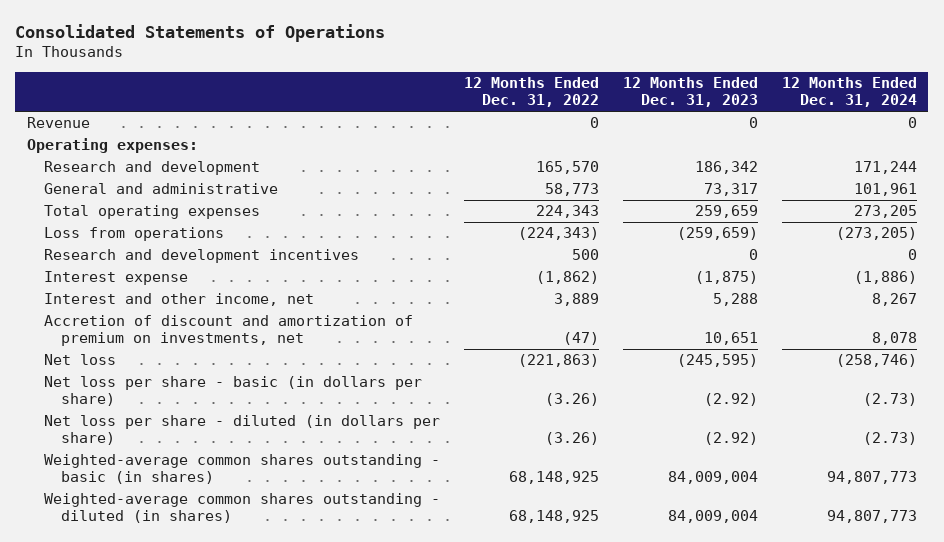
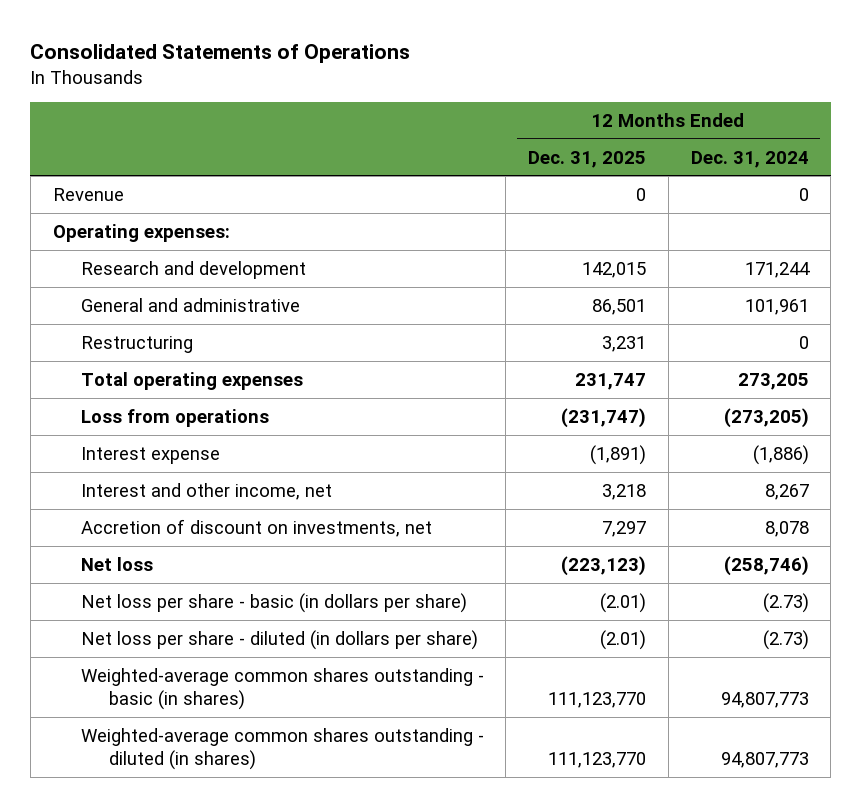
[464,77,600,108] 12 Months Ended Dec. 31, 2022 -> none
[622,77,758,108] 12 Months Ended Dec. 31, 2023 -> none
none -> [528,150,647,168] Dec. 31, 2025
none -> [80,335,193,353] Restructuring
[44,249,360,264] Research and development incentives -> none
[44,315,414,347] Accretion of discount and amortization of premium on investments, net -> [80,518,432,537] Accretion of discount on investments, net

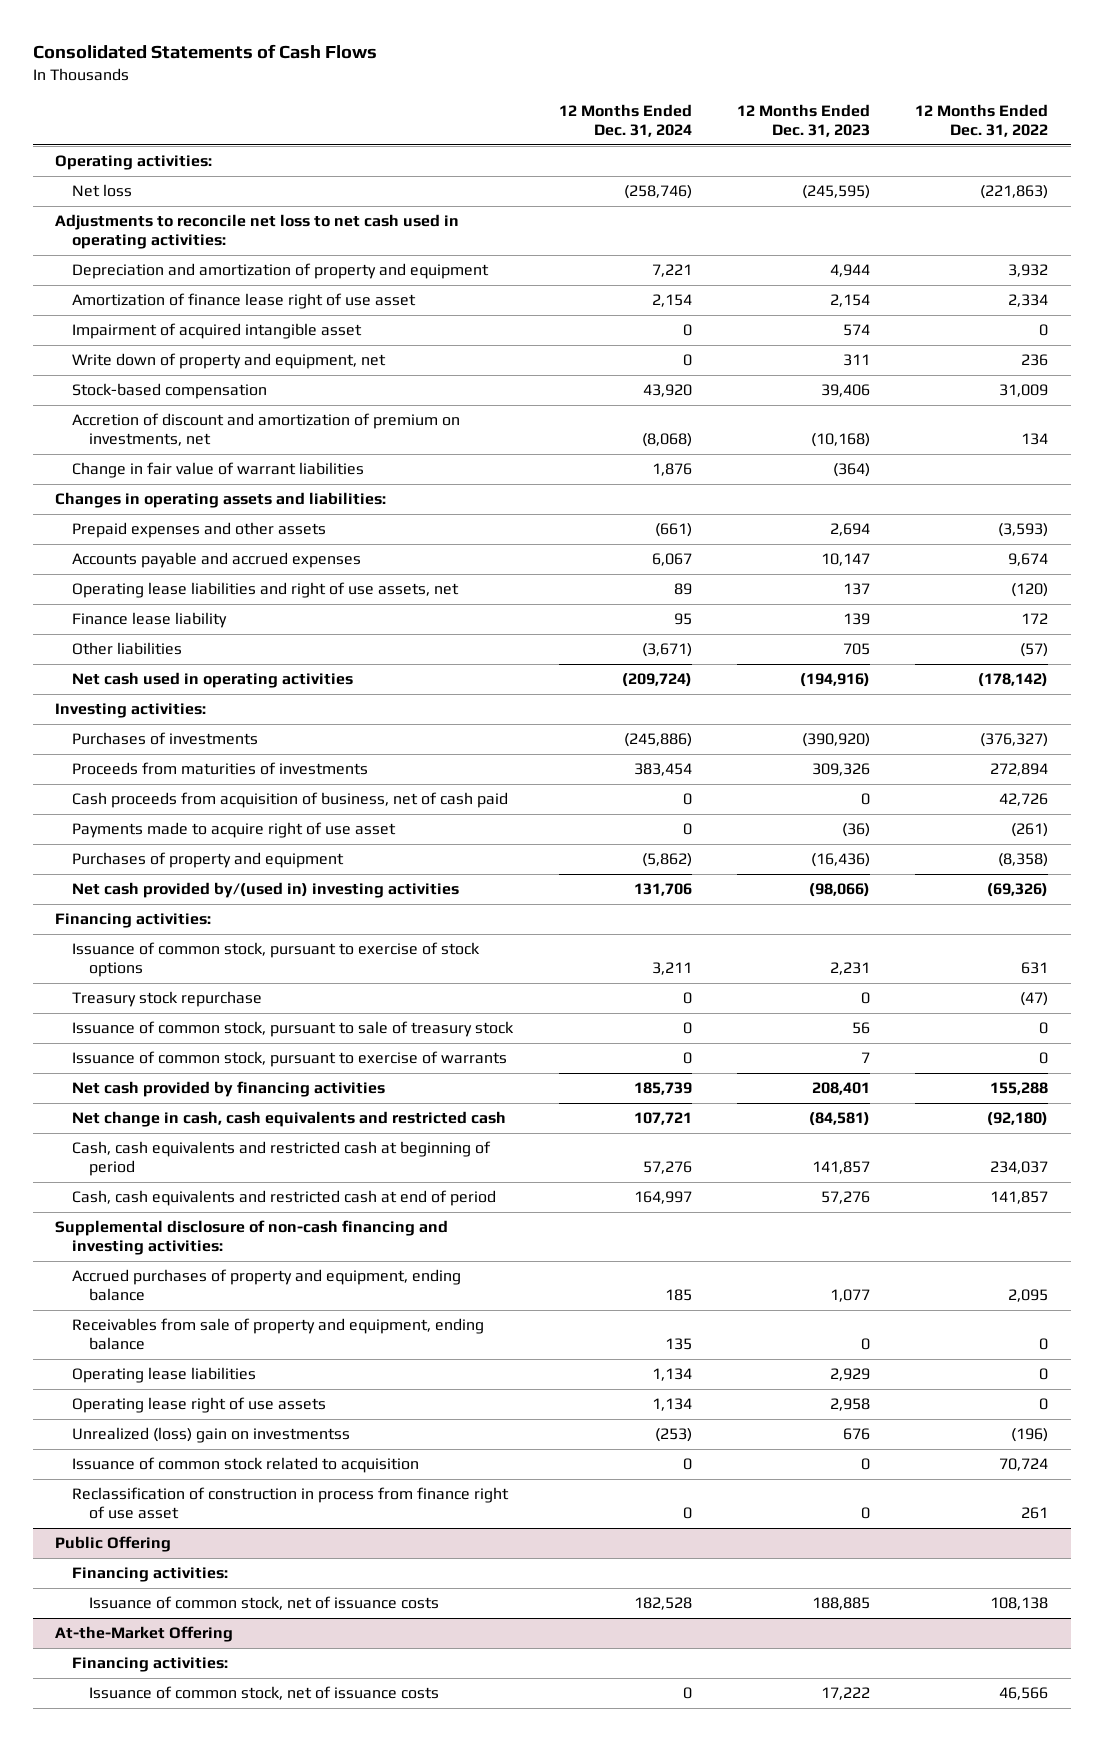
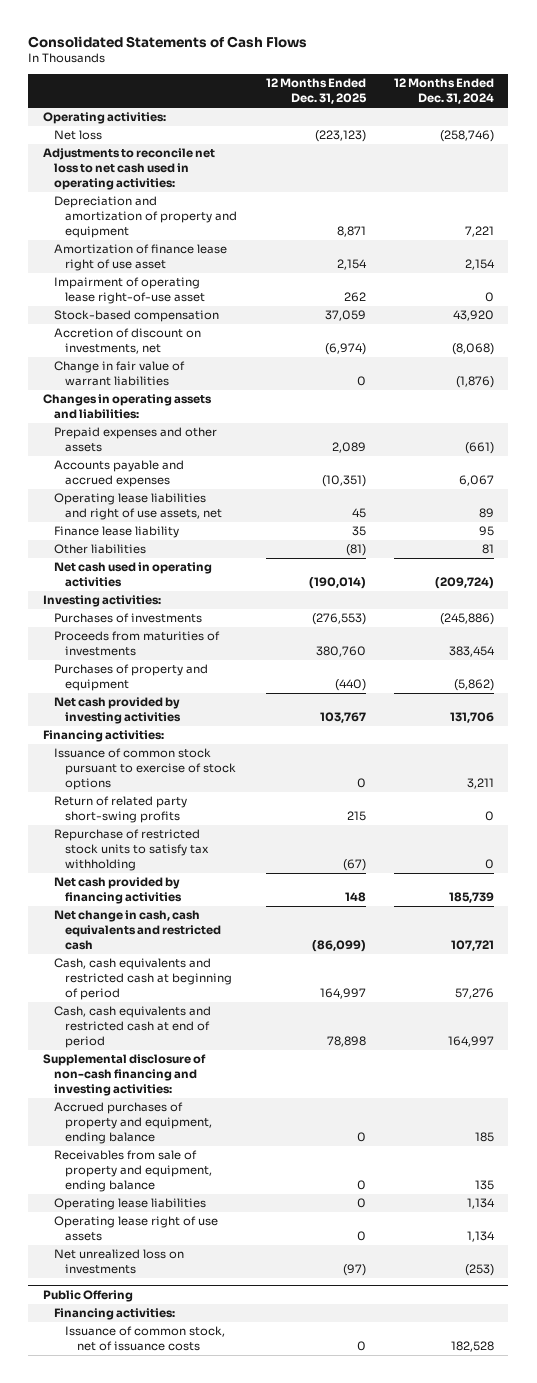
[736,104,870,138] 12 Months Ended Dec. 31, 2023 -> none
[915,104,1049,138] 12 Months Ended Dec. 31, 2022 -> none
none -> [265,78,367,105] 12 Months Ended Dec. 31, 2025
[72,323,363,340] Impairment of acquired intangible asset -> none
[72,353,387,370] Write down of property and equipment, net -> none
none -> [53,277,206,305] Impairment of operating lease right-of-use asset
[72,413,461,446] Accretion of discount and amortization of premium on investments, net -> [53,328,201,355] Accretion of discount on investments, net
[651,463,692,477] 1,876 -> [455,376,494,389] (1,876)
[641,643,692,658] (3,671) -> [481,544,494,555] 81
[72,792,509,809] Cash proceeds from acquisition of business, net of cash paid -> none
[72,822,397,839] Payments made to acquire right of use asset -> none
[72,882,460,899] Net cash provided by/(used in) investing activities -> [53,697,182,725] Net cash provided by investing activities
[72,991,263,1008] Treasury stock repurchase -> none
[72,1021,515,1038] Issuance of common stock, pursuant to sale of treasury stock -> none
[72,1051,508,1068] Issuance of common stock, pursuant to exercise of warrants -> none
[72,942,481,977] Issuance of common stock, pursuant to exercise of stock options -> [53,748,237,791] Issuance of common stock pursuant to exercise of stock options
none -> [53,796,187,824] Return of related party short-swing profits
none -> [53,829,210,872] Repurchase of restricted stock units to satisfy tax withholding
[72,1457,420,1474] Issuance of common stock related to acquisition -> none
[72,1487,510,1519] Reclassification of construction in process from finance right of use asset -> none
[72,1427,351,1444] Unrealized (loss) gain on investmentss -> [53,1249,184,1275] Net unrealized loss on investments
[55,1626,234,1643] At-the-Market Offering -> none
[72,1657,229,1673] Financing activities: -> none
[88,1686,439,1701] Issuance of common stock, net of issuance costs -> none

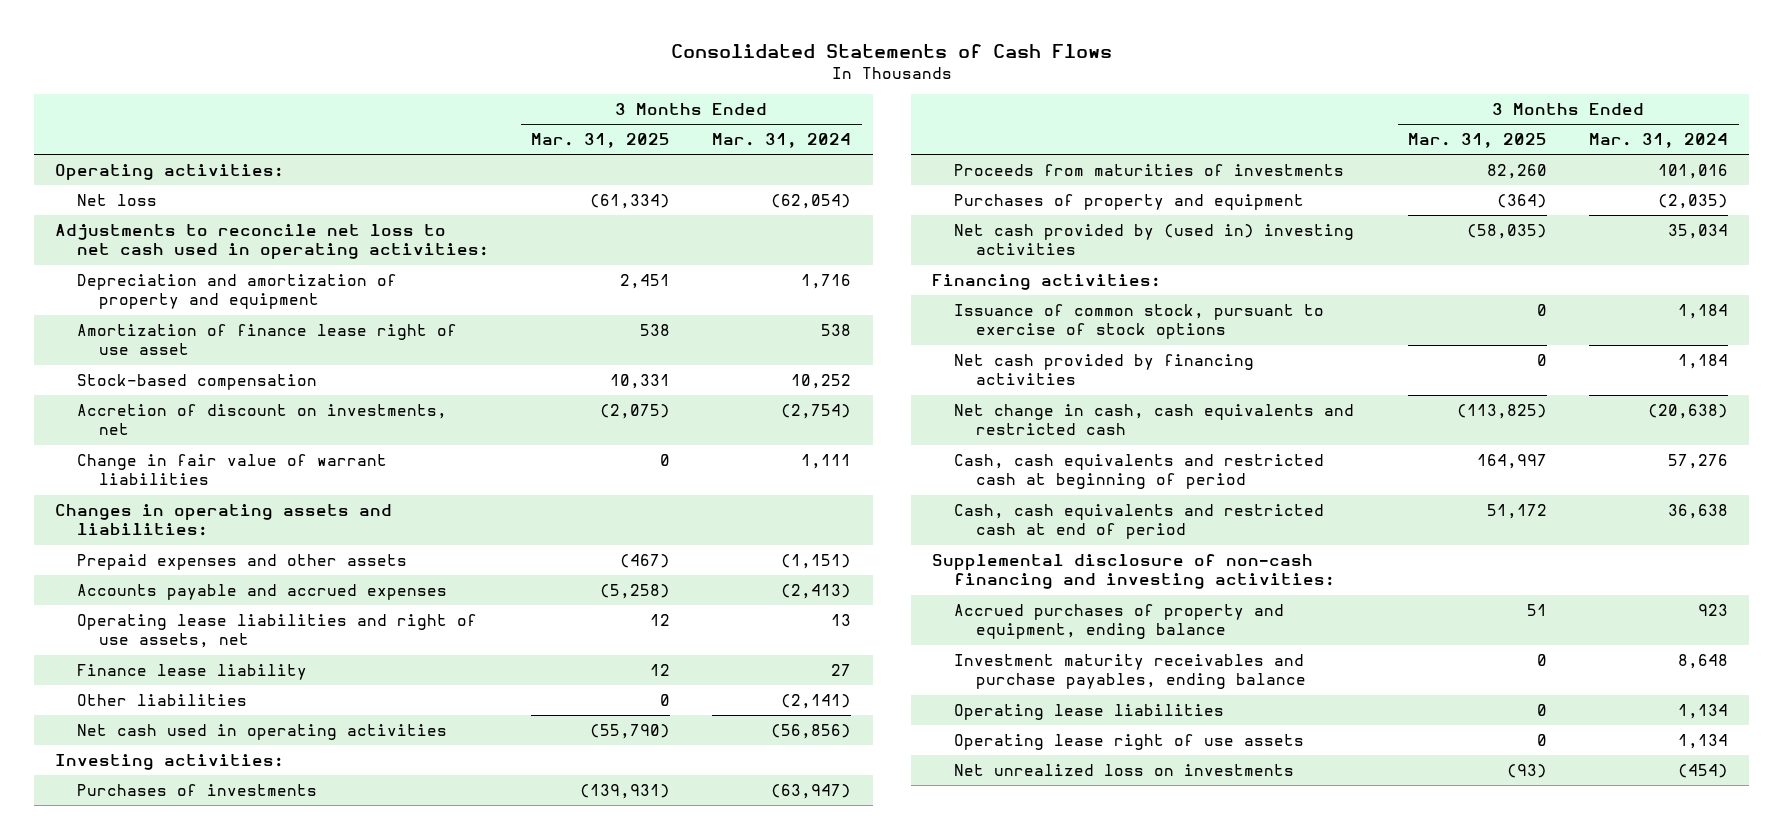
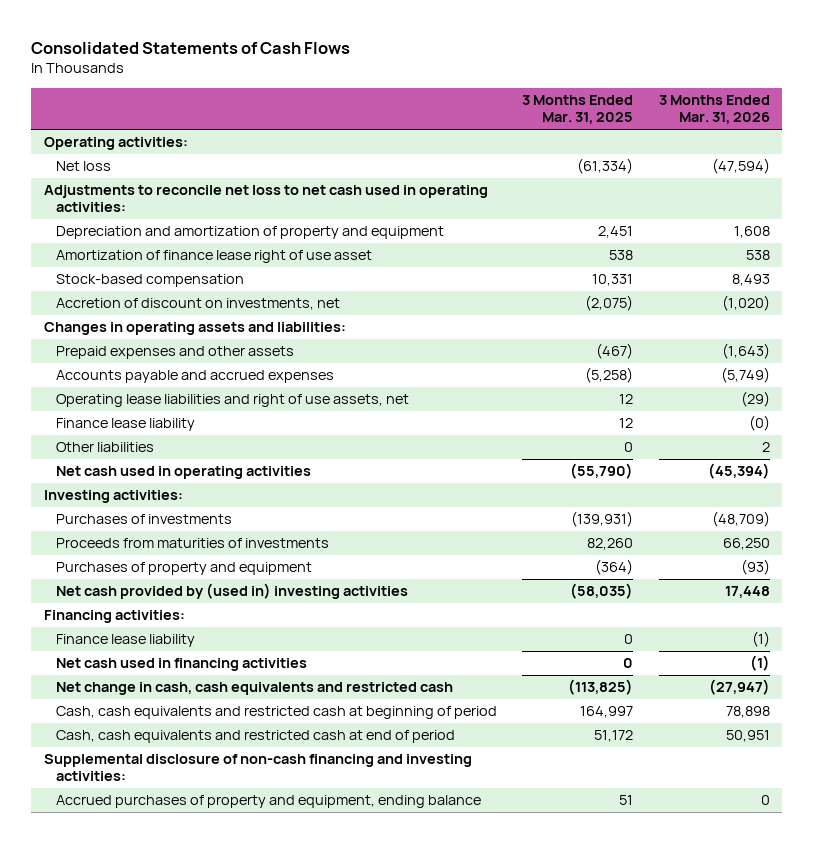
[712,133,852,149] Mar. 31, 2024 -> none
none -> [658,95,770,125] 3 Months Ended Mar. 31, 2026
[77,453,388,486] Change in fair value of warrant liabilities -> none
[954,303,1325,340] Issuance of common stock, pursuant to exercise of stock options -> none
none -> [55,634,195,648] Finance lease liability
[954,353,1255,386] Net cash provided by financing activities -> [55,658,307,672] Net cash used in financing activities
[954,653,1307,690] Investment maturity receivables and purchase payables, ending balance -> none
[954,703,1225,720] Operating lease liabilities -> none
[954,733,1305,750] Operating lease right of use assets -> none
[954,763,1295,776] Net unrealized loss on investments -> none

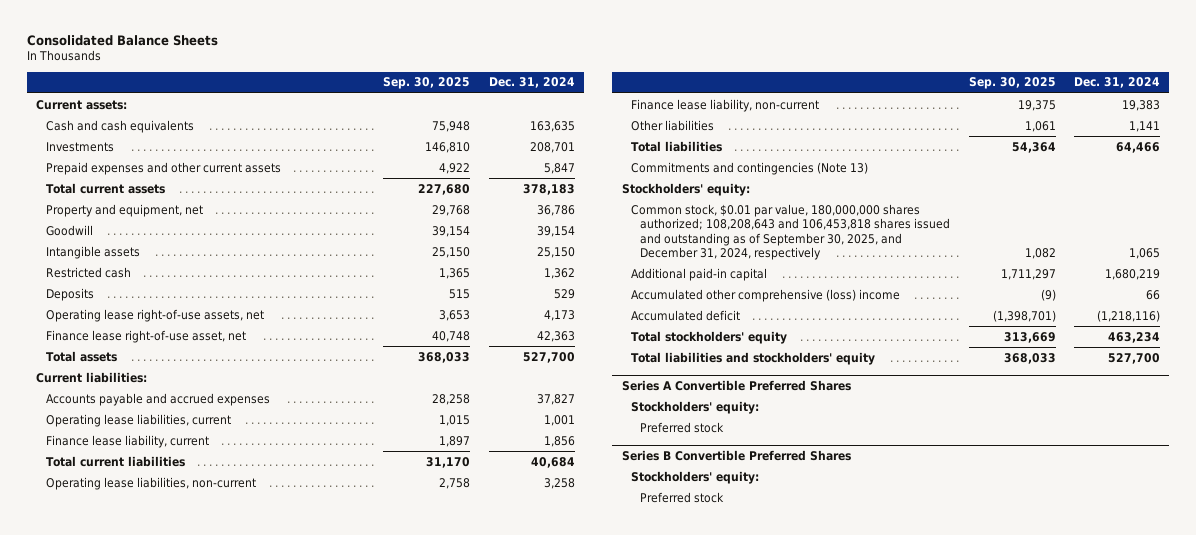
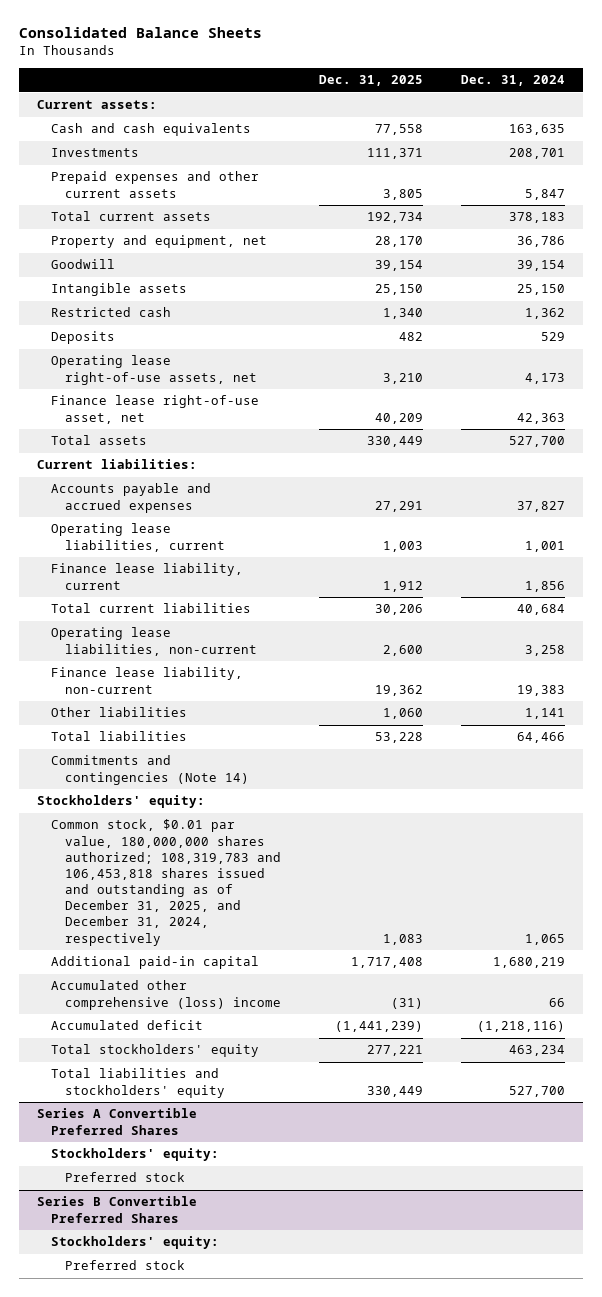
[383,77,471,90] Sep. 30, 2025 -> none
none -> [318,75,423,87] Dec. 31, 2025
[630,161,868,175] Commitments and contingencies (Note 13) -> [51,755,250,785] Commitments and contingencies (Note 14)
[630,203,951,261] Common stock, $0.01 par value, 180,000,000 shares authorized; 108,208,643 and 106,453,818 shares issued and outstanding as of September 30, 2025, and December 31, 2024, respectively -> [51,819,282,946] Common stock, $0.01 par value, 180,000,000 shares authorized; 108,319,783 and 106,453,818 shares issued and outstanding as of December 31, 2025, and December 31, 2024, respectively

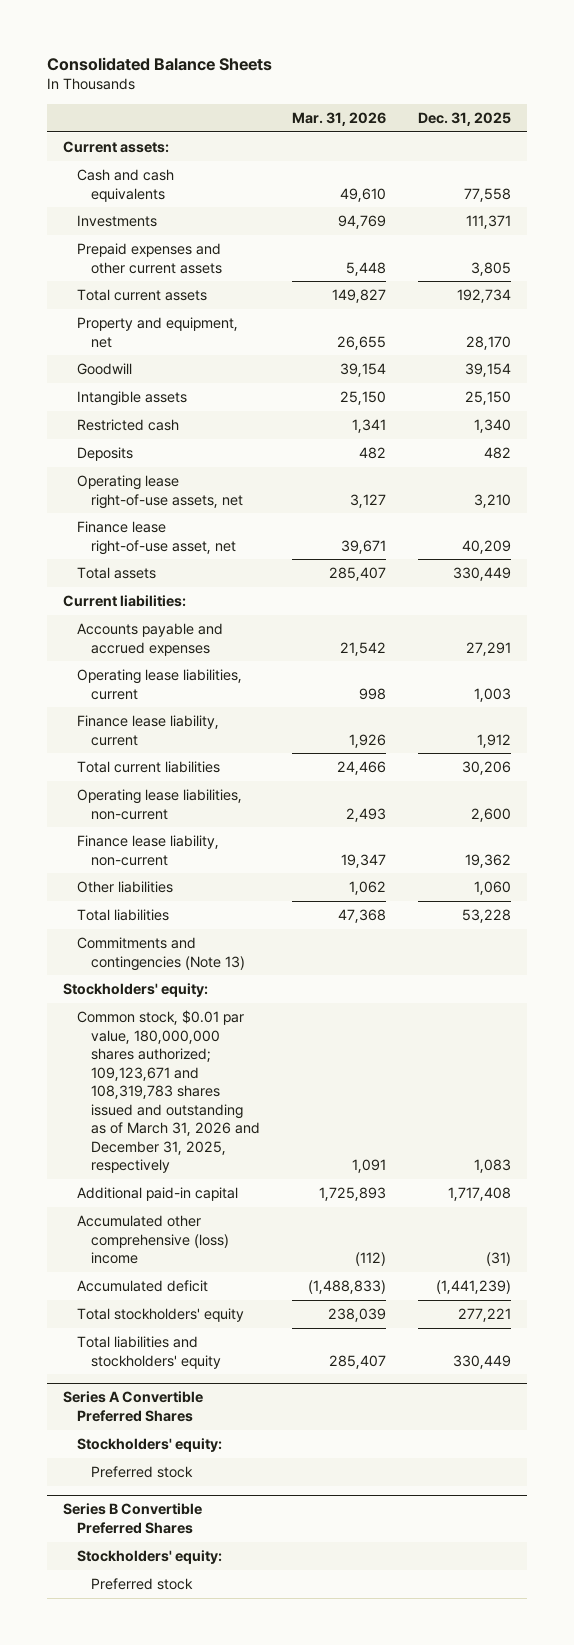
[460,75,565,87] Dec. 31, 2024 -> none
none -> [291,111,386,126] Mar. 31, 2026
[51,755,250,785] Commitments and contingencies (Note 14) -> [76,937,245,971] Commitments and contingencies (Note 13)
[51,819,282,946] Common stock, $0.01 par value, 180,000,000 shares authorized; 108,319,783 and 106,453,818 shares issued and outstanding as of December 31, 2025, and December 31, 2024, respectively -> [76,1010,260,1174] Common stock, $0.01 par value, 180,000,000 shares authorized; 109,123,671 and 108,319,783 shares issued and outstanding as of March 31, 2026 and December 31, 2025, respectively

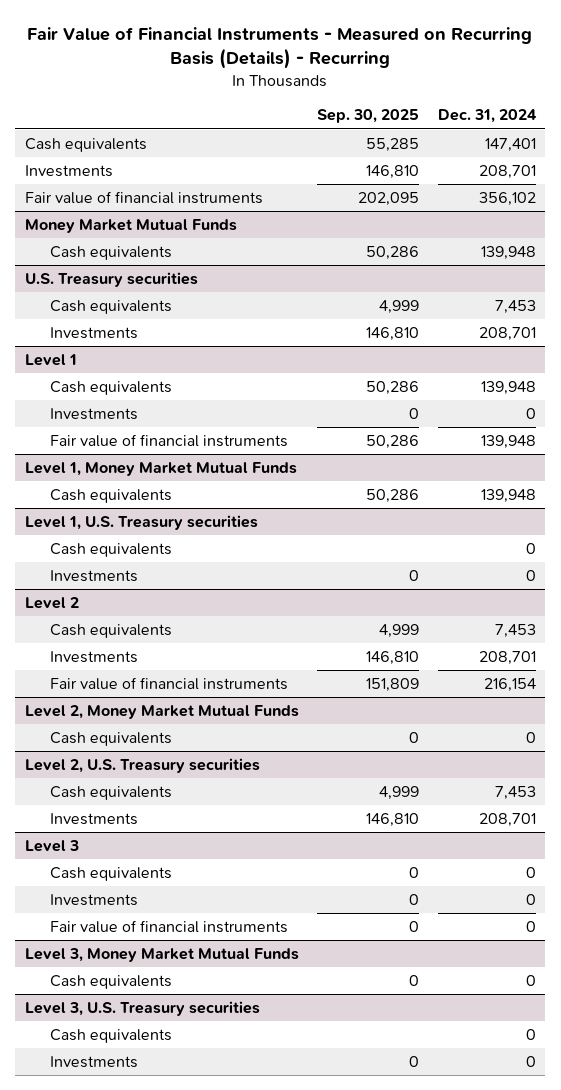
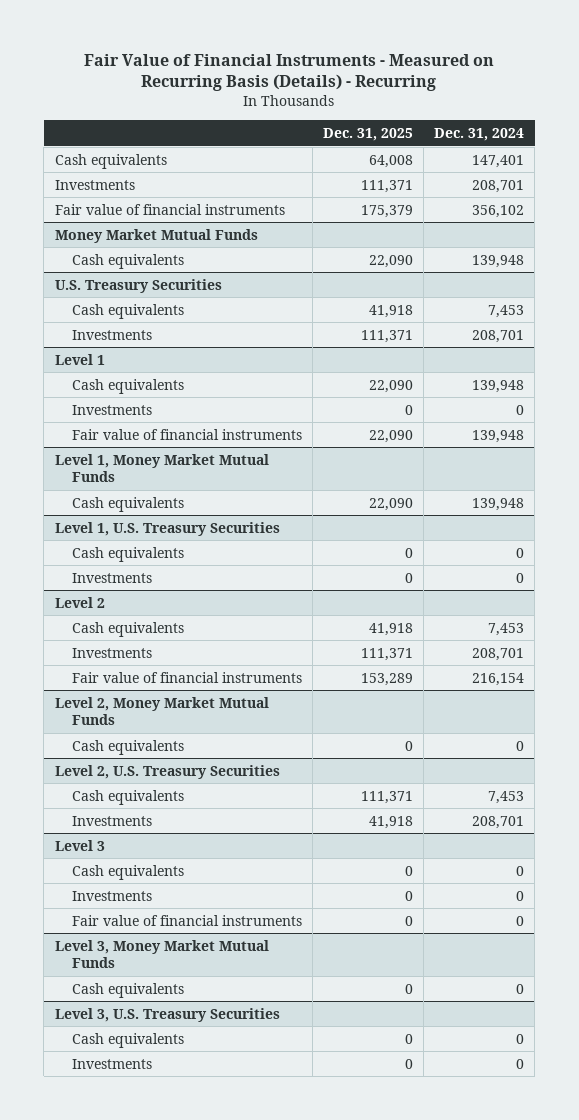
[317,109,420,124] Sep. 30, 2025 -> none
none -> [323,127,414,141] Dec. 31, 2025
[24,271,198,287] U.S. Treasury securities -> [54,278,222,293] U.S. Treasury Securities
[24,514,258,530] Level 1, U.S. Treasury securities -> [54,521,280,536] Level 1, U.S. Treasury Securities
[24,757,260,773] Level 2, U.S. Treasury securities -> [54,764,280,779] Level 2, U.S. Treasury Securities
[24,1000,260,1016] Level 3, U.S. Treasury securities -> [54,1007,280,1022] Level 3, U.S. Treasury Securities

